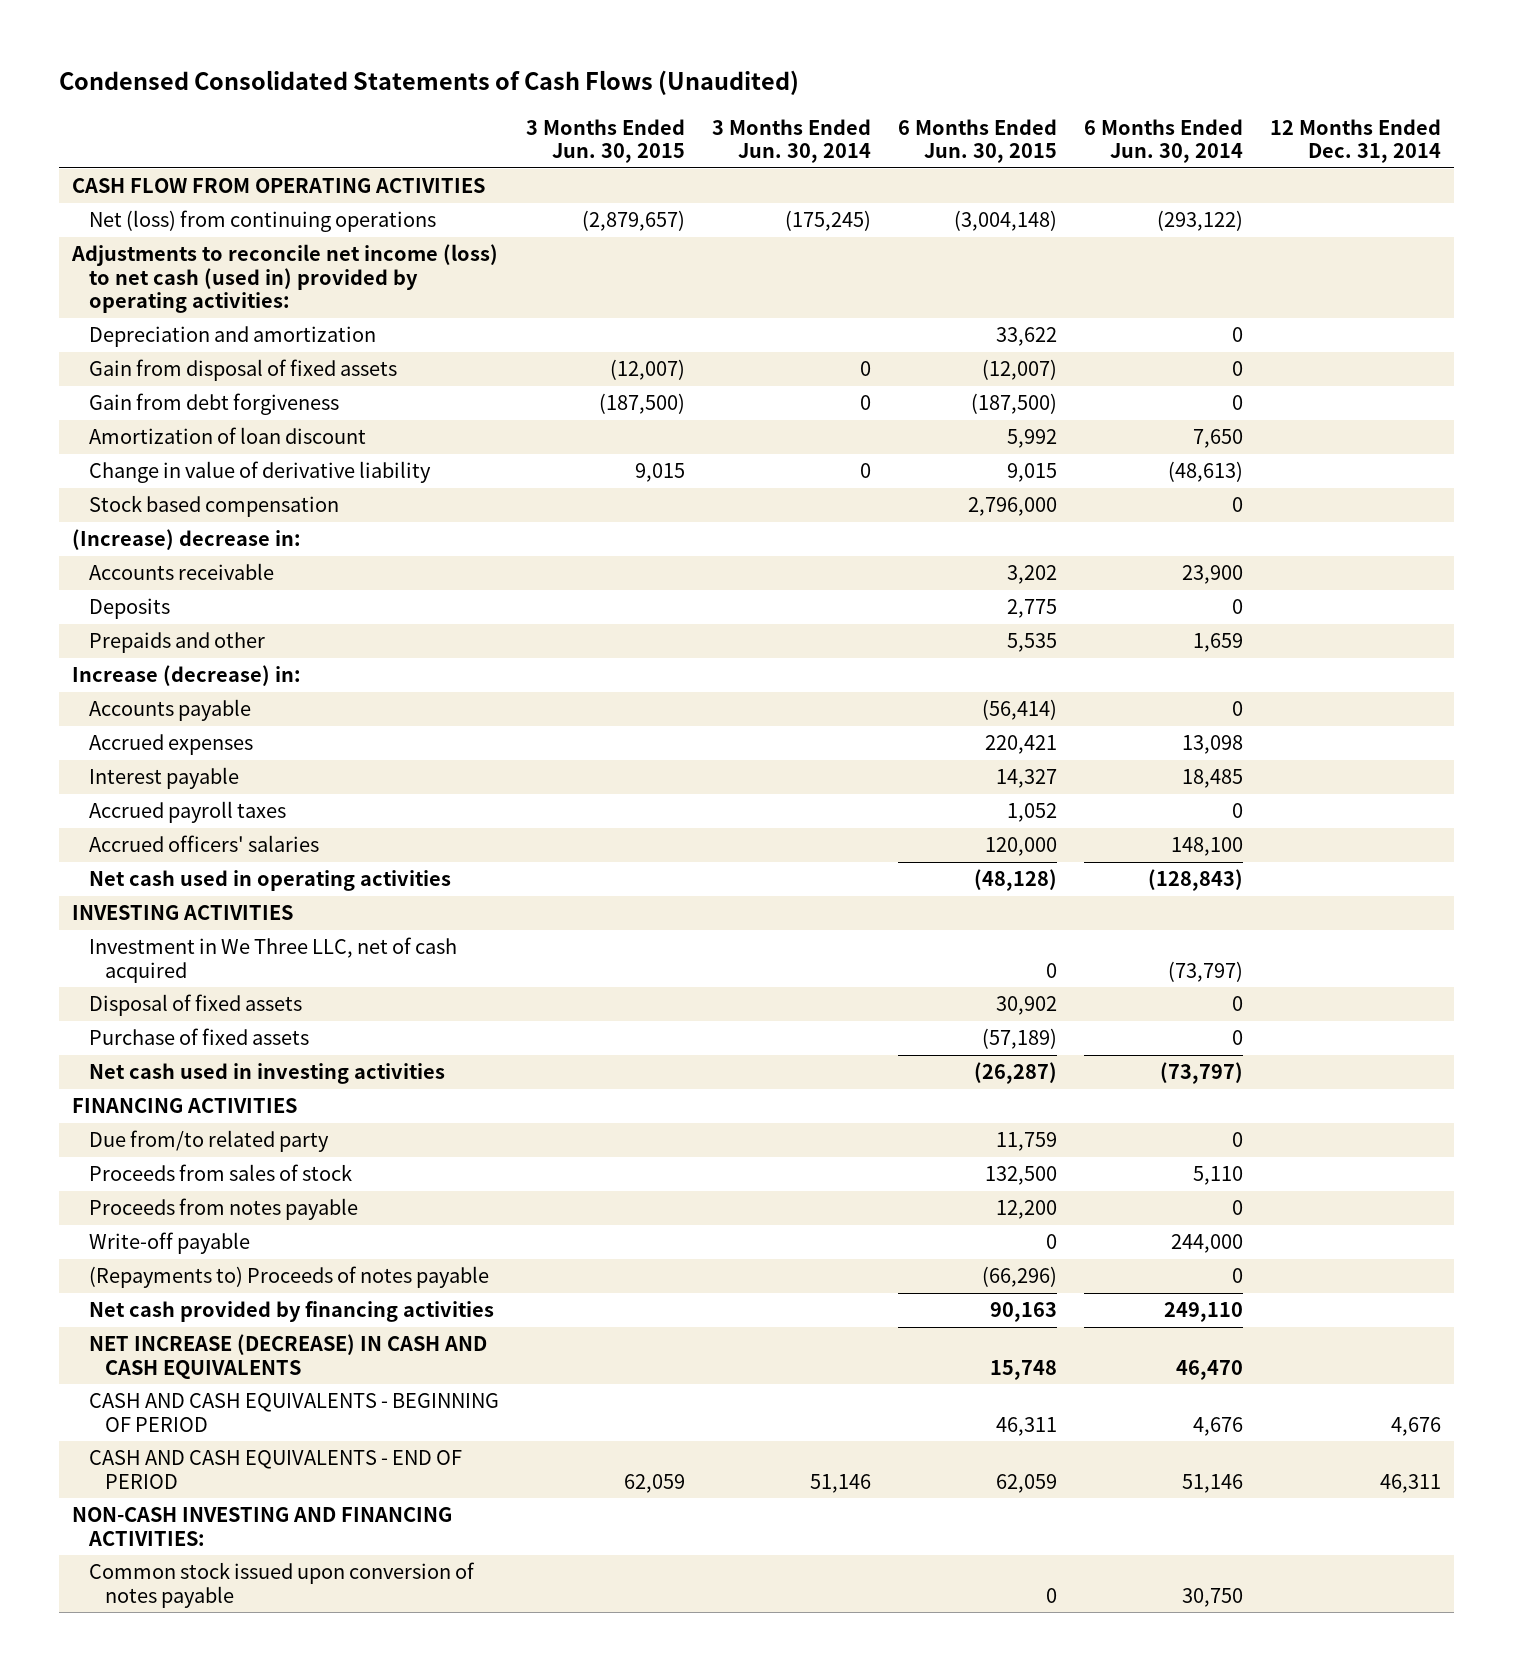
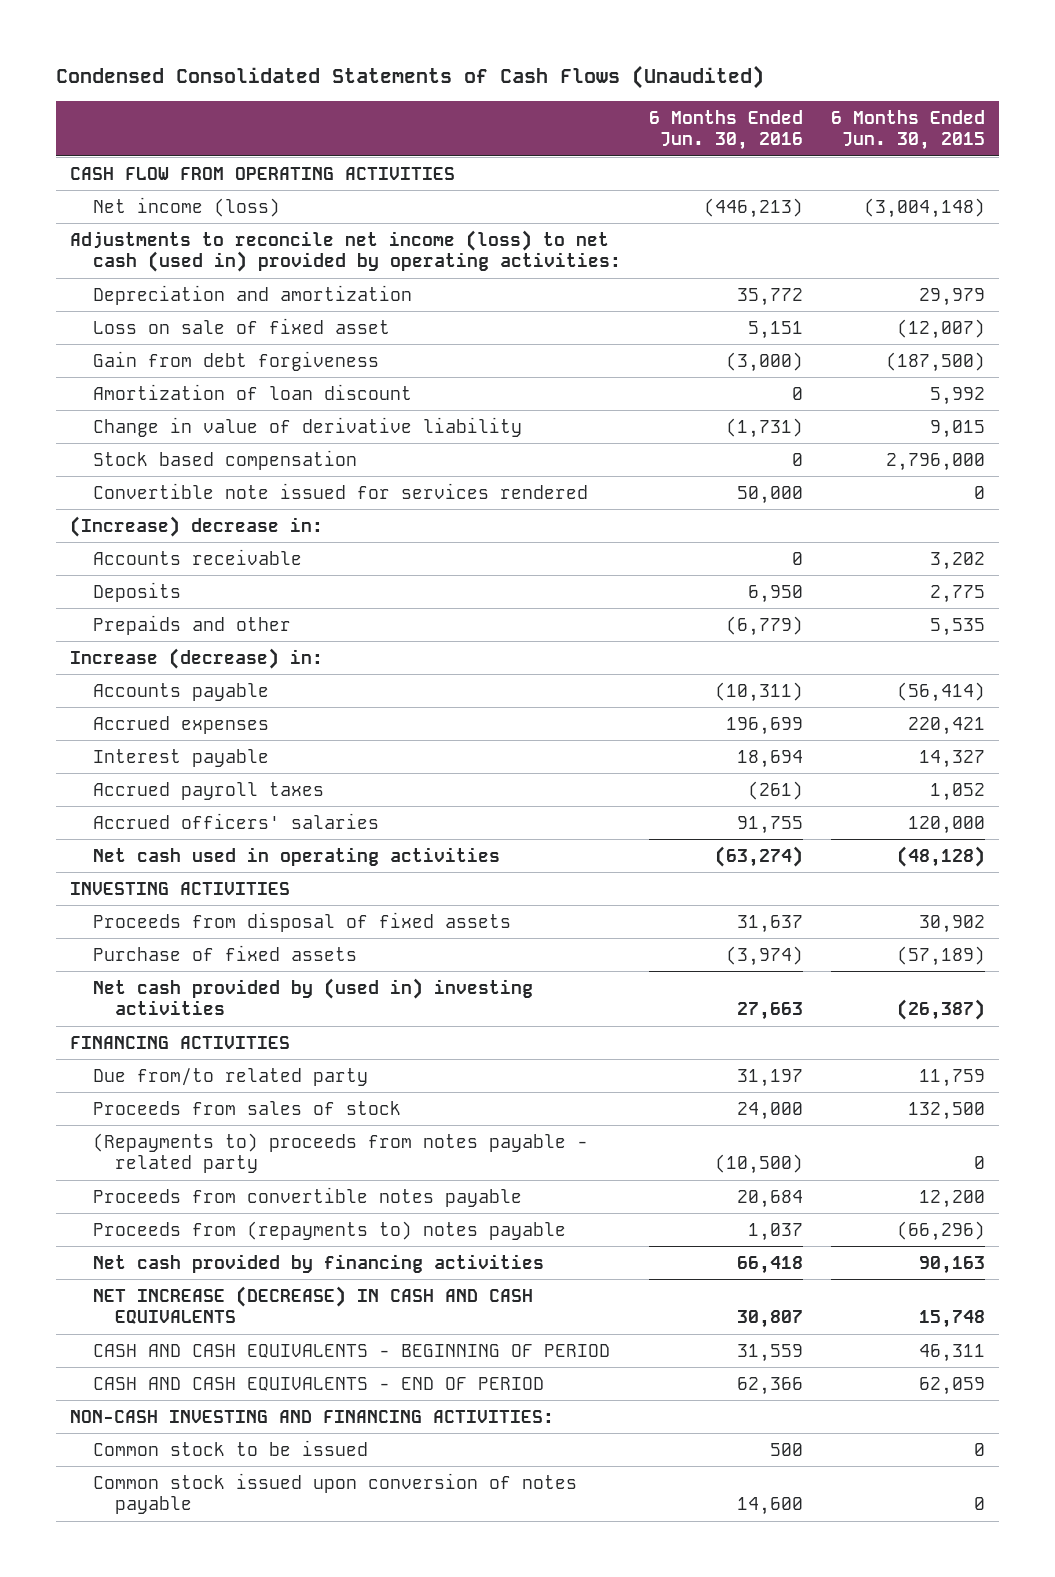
[525,118,685,164] 3 Months Ended Jun. 30, 2015 -> none
[711,118,871,164] 3 Months Ended Jun. 30, 2014 -> none
[1083,118,1243,164] 6 Months Ended Jun. 30, 2014 -> none
[1269,118,1441,164] 12 Months Ended Dec. 31, 2014 -> none
none -> [648,109,803,151] 6 Months Ended Jun. 30, 2016
[88,210,436,233] Net (loss) from continuing operations -> [92,196,280,217] Net income (loss)
[995,327,1057,347] 33,622 -> [918,287,985,306] 29,979
[88,359,397,382] Gain from disposal of fixed assets -> [92,317,390,334] Loss on sale of fixed asset
none -> [92,482,588,499] Convertible note issued for services rendered
[88,937,457,983] Investment in We Three LLC, net of cash acquired -> none
[88,994,302,1017] Disposal of fixed assets -> [92,911,511,932] Proceeds from disposal of fixed assets
[88,1063,445,1085] Net cash used in investing activities -> [92,977,533,1016] Net cash provided by (used in) investing activities
[973,1062,1057,1085] (26,287) -> [896,999,985,1021] (26,387)
[88,1232,250,1255] Write-off payable -> none
none -> [92,1132,588,1174] (Repayments to) proceeds from notes payable - related party
[88,1198,358,1221] Proceeds from notes payable -> [92,1186,522,1207] Proceeds from convertible notes payable
[88,1266,489,1289] (Repayments to) Proceeds of notes payable -> [92,1220,566,1240] Proceeds from (repayments to) notes payable
none -> [92,1439,368,1456] Common stock to be issued

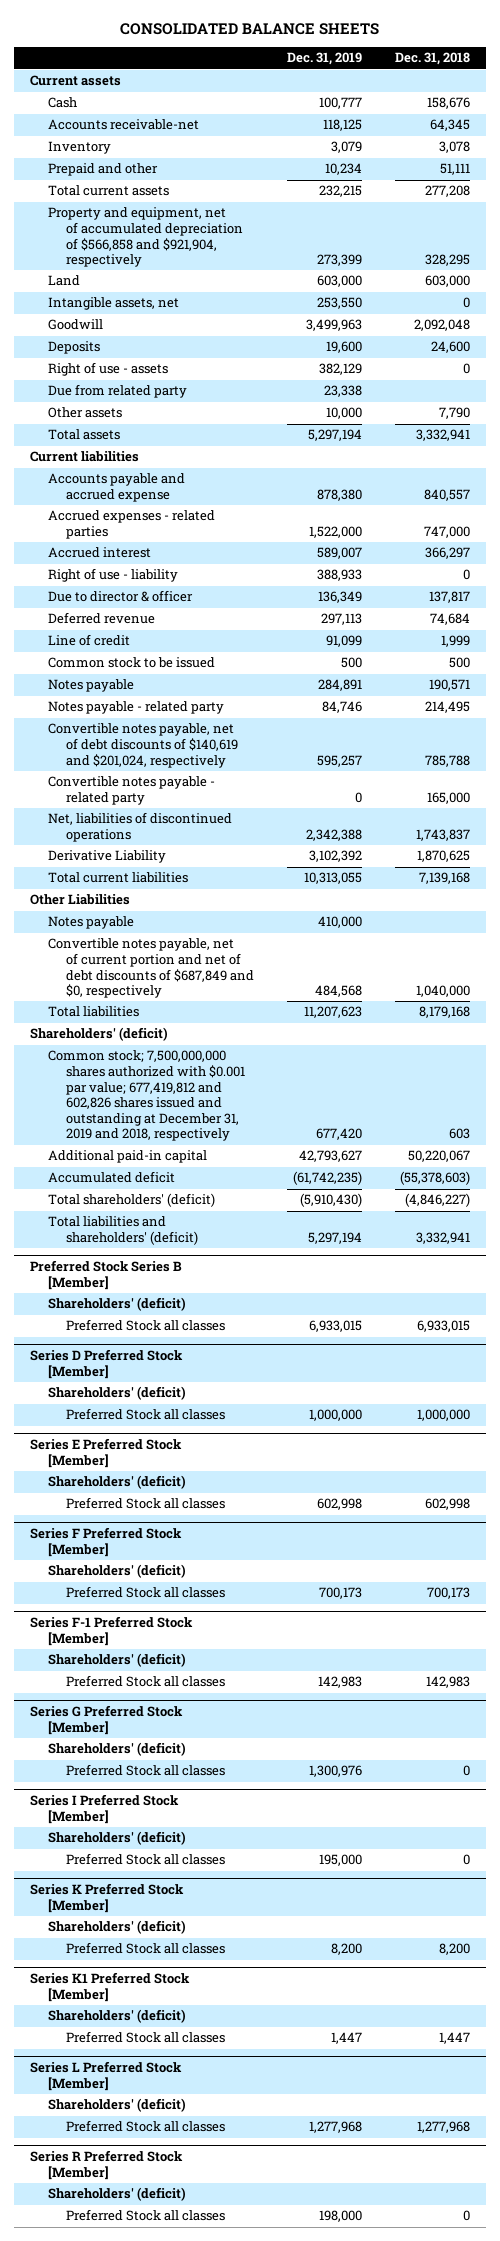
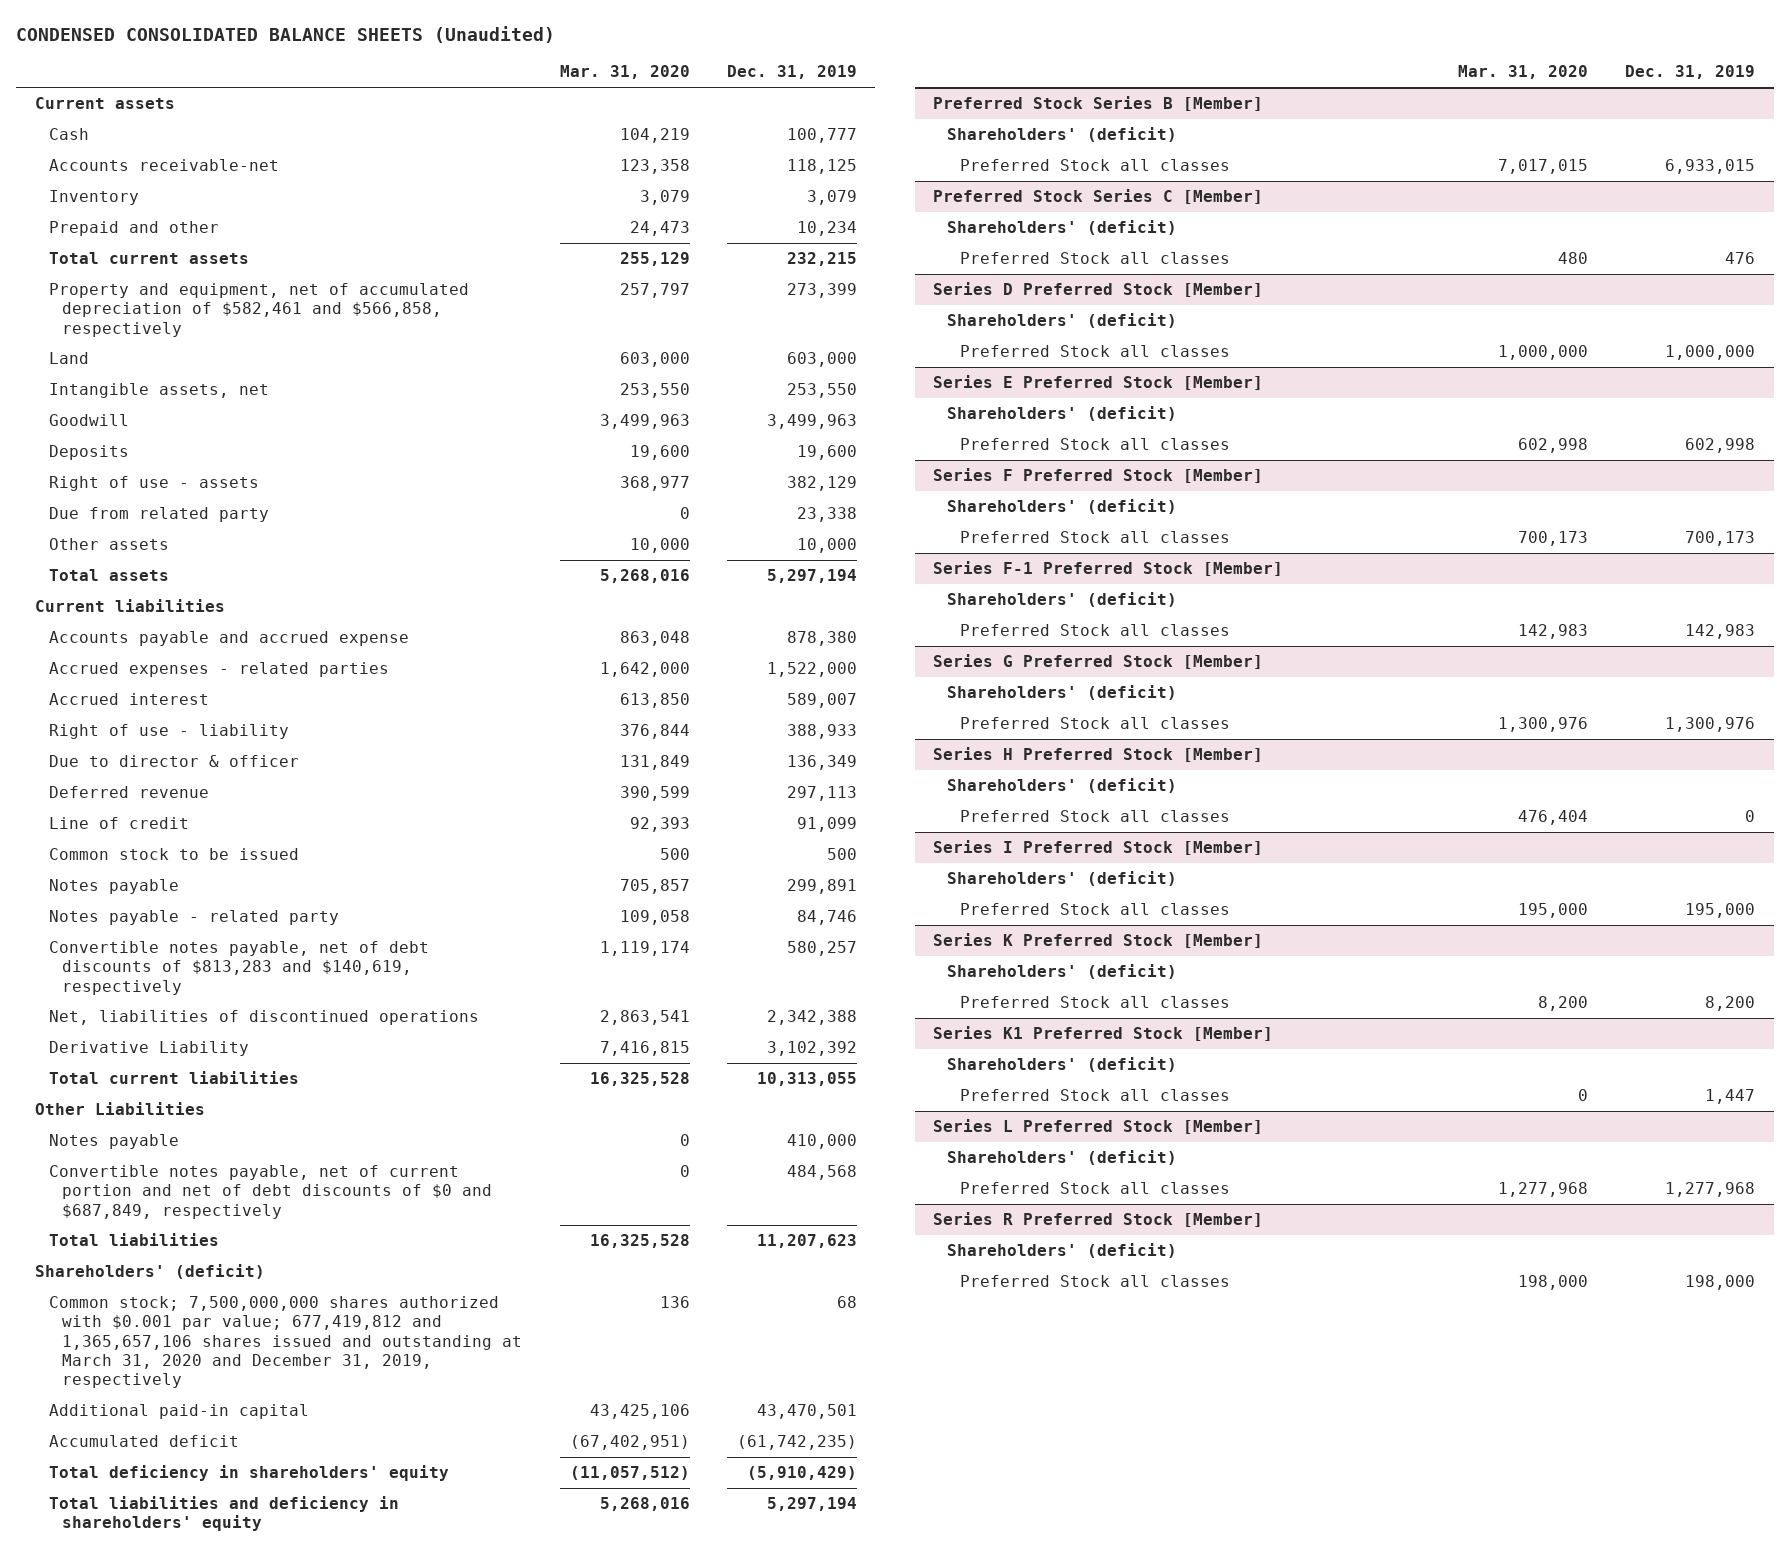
[120,23,380,36] CONSOLIDATED BALANCE SHEETS -> [16,25,556,43] CONDENSED CONSOLIDATED BALANCE SHEETS (Unaudited)
[394,52,470,66] Dec. 31, 2018 -> none
none -> [559,65,690,80] Mar. 31, 2020
[48,207,244,268] Property and equipment, net of accumulated depreciation of $566,858 and $921,904, respectively -> [48,283,469,337] Property and equipment, net of accumulated depreciation of $582,461 and $566,858, respectively
[318,679,363,692] 284,891 -> [786,879,857,895] 299,891
[48,776,216,806] Convertible notes payable - related party -> none
[48,723,239,768] Convertible notes payable, net of debt discounts of $140,619 and $201,024, respectively -> [48,941,429,995] Convertible notes payable, net of debt discounts of $813,283 and $140,619, respectively
[317,754,363,767] 595,257 -> [786,941,857,957] 580,257
[48,938,255,999] Convertible notes payable, net of current portion and net of debt discounts of $687,849 and $0, respectively -> [48,1165,493,1219] Convertible notes payable, net of current portion and net of debt discounts of $0 and $687,849, respectively
[48,1050,246,1142] Common stock; 7,500,000,000 shares authorized with $0.001 par value; 677,419,812 and 602,826 shares issued and outstanding at December 31, 2019 and 2018, respectively -> [48,1296,523,1389] Common stock; 7,500,000,000 shares authorized with $0.001 par value; 677,419,812 and 1,365,657,106 shares issued and outstanding at March 31, 2020 and December 31, 2019, respectively
[316,1128,363,1141] 677,420 -> [836,1296,857,1309] 68
[299,1150,363,1163] 42,793,627 -> [756,1404,857,1420] 43,470,501
[48,1193,216,1208] Total shareholders' (deficit) -> [48,1465,449,1482] Total deficiency in shareholders' equity
[300,1193,363,1208] (5,910,430) -> [746,1466,857,1481] (5,910,429)
[48,1216,199,1246] Total liabilities and shareholders' (deficit) -> [48,1496,399,1532] Total liabilities and deficiency in shareholders' equity
none -> [933,189,1264,205] Preferred Stock Series C [Member]
none -> [946,220,1177,236] Shareholders' (deficit)
none -> [960,252,1231,265] Preferred Stock all classes
none -> [933,747,1264,763] Series H Preferred Stock [Member]
none -> [946,778,1177,794] Shareholders' (deficit)
none -> [960,810,1231,823] Preferred Stock all classes

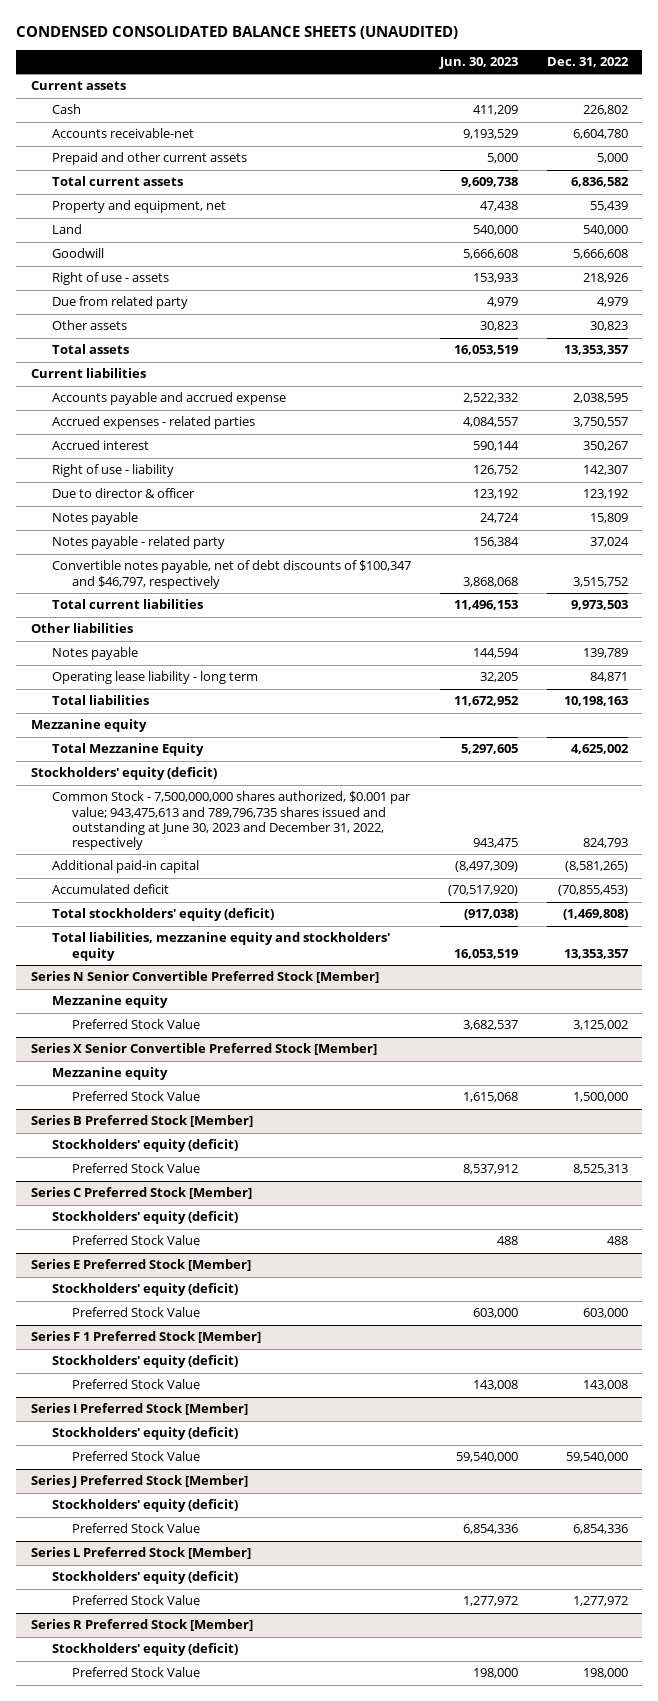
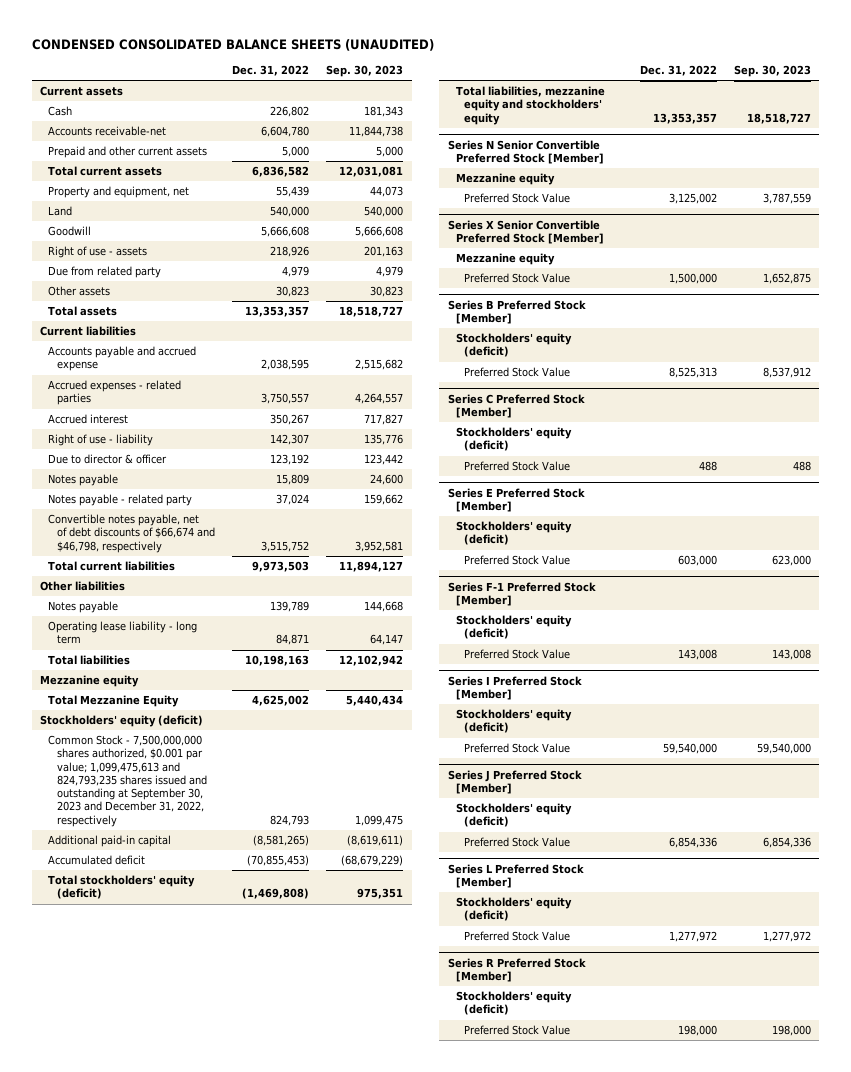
[438,57,518,70] Jun. 30, 2023 -> none
none -> [326,64,404,77] Sep. 30, 2023
[51,560,411,589] Convertible notes payable, net of debt discounts of $100,347 and $46,797, respectively -> [48,514,215,553] Convertible notes payable, net of debt discounts of $66,674 and $46,798, respectively
[51,791,411,850] Common Stock - 7,500,000,000 shares authorized, $0.001 par value; 943,475,613 and 789,796,735 shares issued and outstanding at June 30, 2023 and December 31, 2022, respectively -> [48,735,207,827] Common Stock - 7,500,000,000 shares authorized, $0.001 par value; 1,099,475,613 and 824,793,235 shares issued and outstanding at September 30, 2023 and December 31, 2022, respectively
[30,1331,261,1344] Series F 1 Preferred Stock [Member] -> [447,581,596,607] Series F-1 Preferred Stock [Member]

